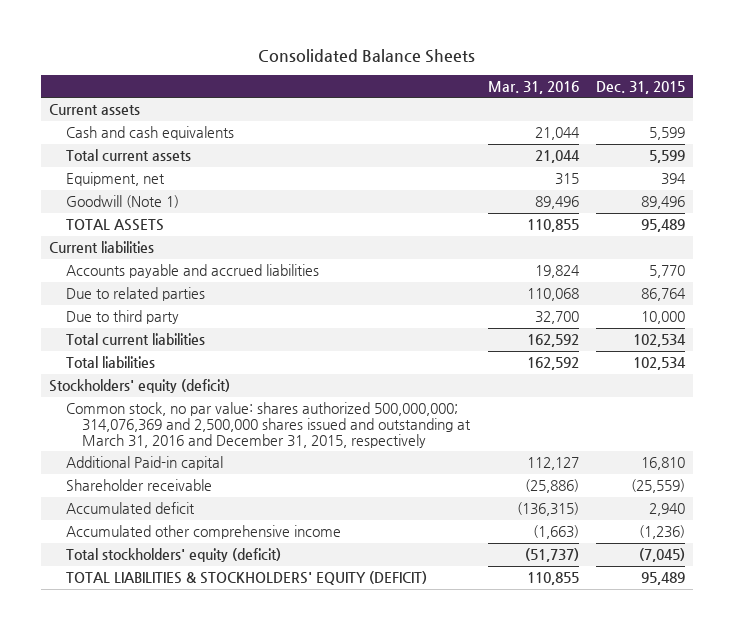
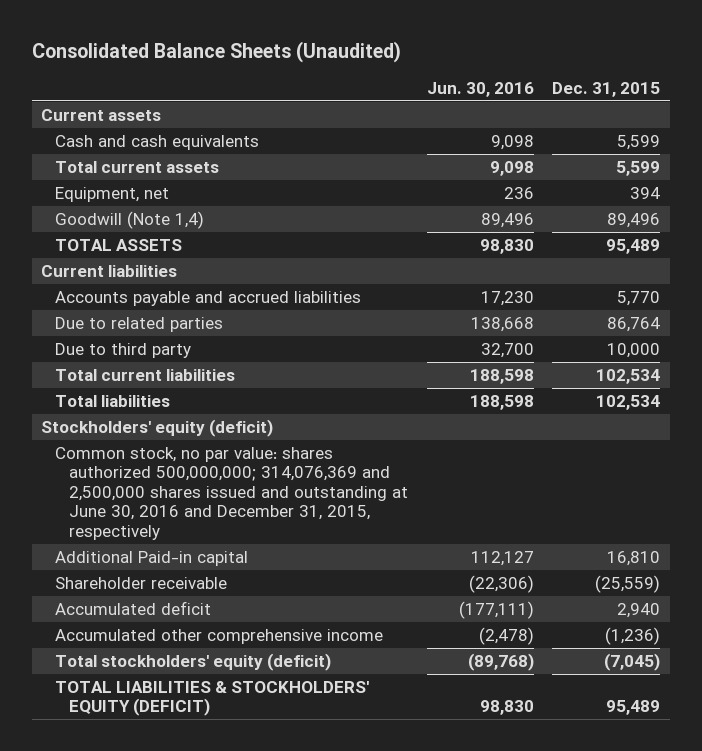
[258,49,476,64] Consolidated Balance Sheets -> [31,41,401,64] Consolidated Balance Sheets (Unaudited)
[487,80,579,94] Mar. 31, 2016 -> none
none -> [426,81,534,97] Jun. 30, 2016
[65,195,179,209] Goodwill (Note 1) -> [54,210,204,229] Goodwill (Note 1,4)
[65,402,472,448] Common stock, no par value: shares authorized 500,000,000; 314,076,369 and 2,500,000 shares issued and outstanding at March 31, 2016 and December 31, 2015, respectively -> [54,446,408,540] Common stock, no par value: shares authorized 500,000,000; 314,076,369 and 2,500,000 shares issued and outstanding at June 30, 2016 and December 31, 2015, respectively

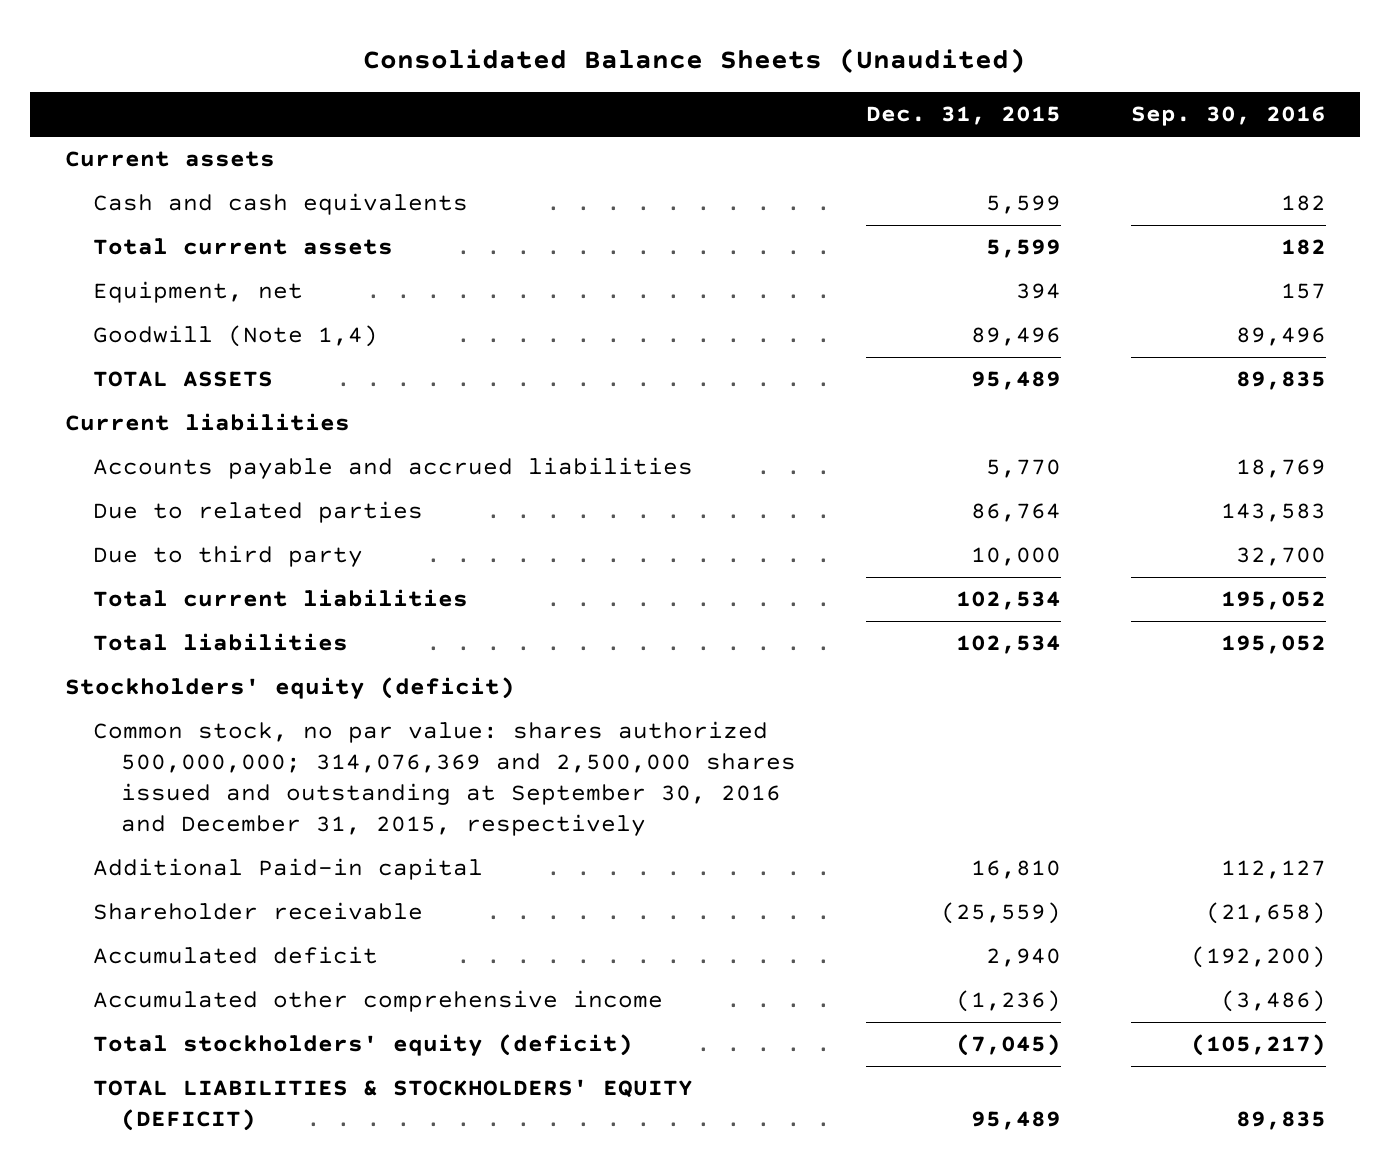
[426,81,534,97] Jun. 30, 2016 -> none
none -> [1130,106,1326,127] Sep. 30, 2016
[54,446,408,540] Common stock, no par value: shares authorized 500,000,000; 314,076,369 and 2,500,000 shares issued and outstanding at June 30, 2016 and December 31, 2015, respectively -> [92,721,796,837] Common stock, no par value: shares authorized 500,000,000; 314,076,369 and 2,500,000 shares issued and outstanding at September 30, 2016 and December 31, 2015, respectively

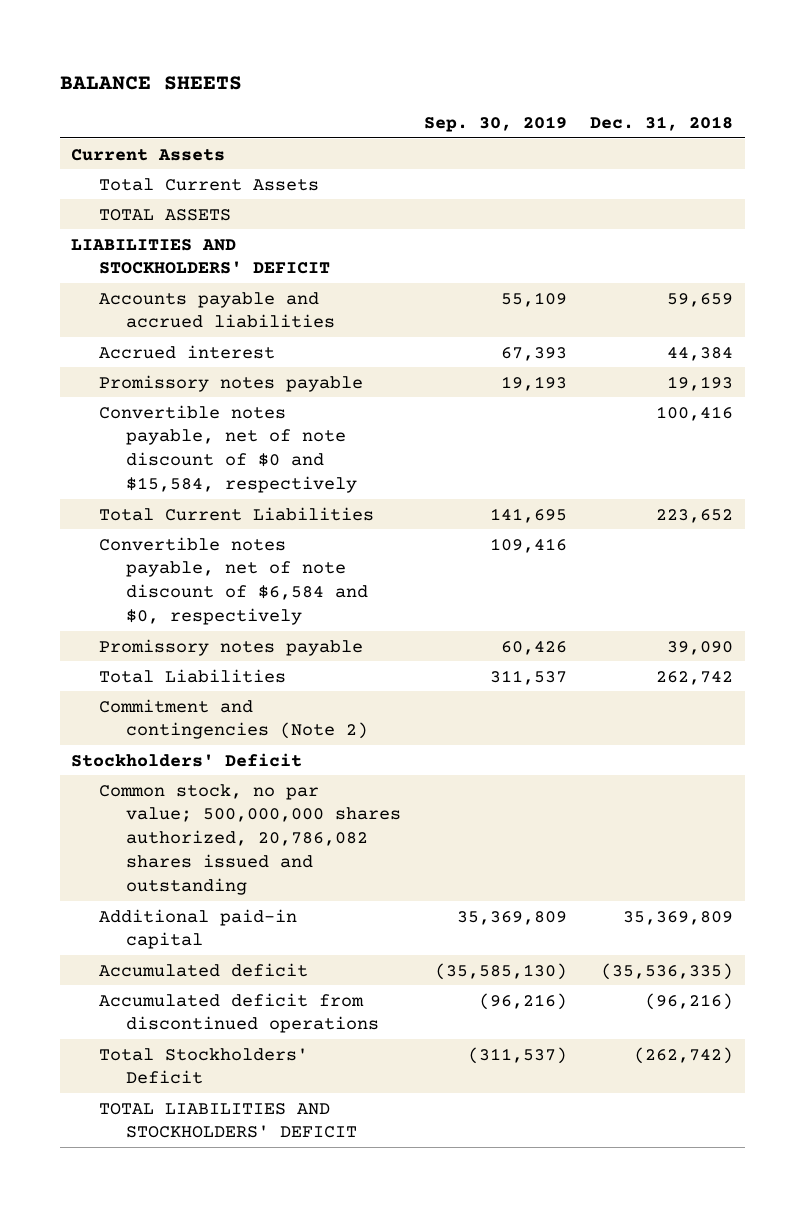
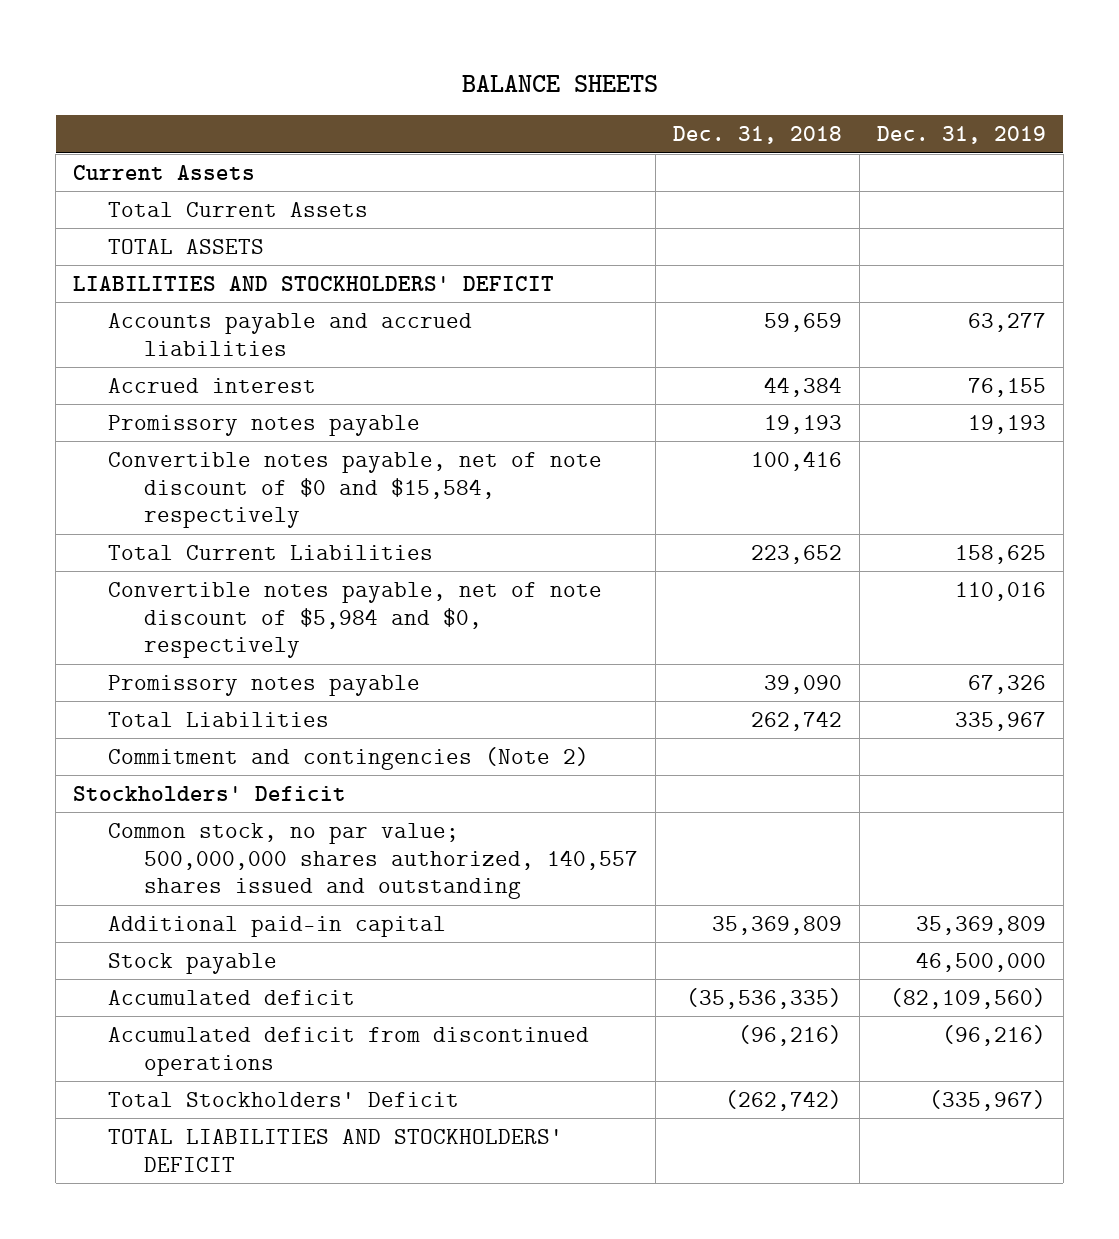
[424,115,568,132] Sep. 30, 2019 -> none
none -> [876,126,1046,145] Dec. 31, 2019
[98,536,369,625] Convertible notes payable, net of note discount of $6,584 and $0, respectively -> [108,581,603,659] Convertible notes payable, net of note discount of $5,984 and $0, respectively
[98,783,402,895] Common stock, no par value; 500,000,000 shares authorized, 20,786,082 shares issued and outstanding -> [108,822,638,900] Common stock, no par value; 500,000,000 shares authorized, 140,557 shares issued and outstanding
none -> [108,952,278,974] Stock payable

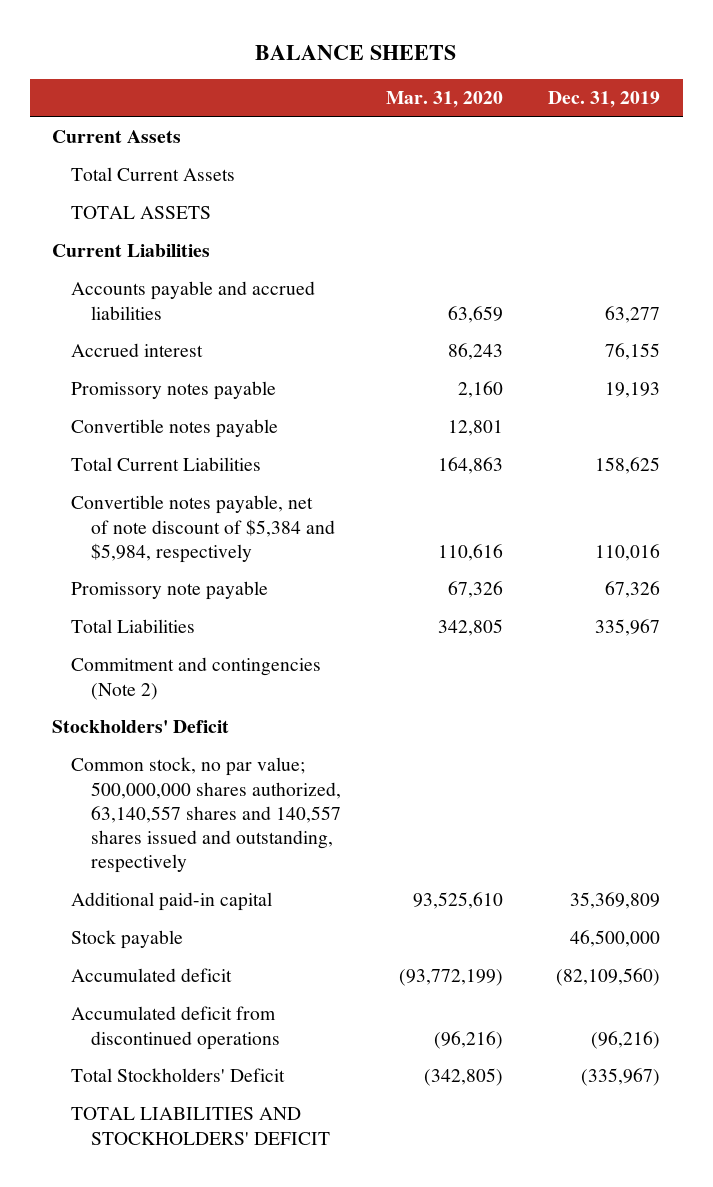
[672,126,842,145] Dec. 31, 2018 -> none
none -> [385,91,503,109] Mar. 31, 2020
[73,275,555,291] LIABILITIES AND STOCKHOLDERS' DEFICIT -> none
none -> [52,244,211,258] Current Liabilities
[108,451,603,529] Convertible notes payable, net of note discount of $0 and $15,584, respectively -> none
none -> [71,419,279,439] Convertible notes payable
[108,581,603,659] Convertible notes payable, net of note discount of $5,984 and $0, respectively -> [71,495,335,563] Convertible notes payable, net of note discount of $5,384 and $5,984, respectively
[108,674,421,696] Promissory notes payable -> [71,581,269,601] Promissory note payable
[108,822,638,900] Common stock, no par value; 500,000,000 shares authorized, 140,557 shares issued and outstanding -> [71,757,341,874] Common stock, no par value; 500,000,000 shares authorized, 63,140,557 shares and 140,557 shares issued and outstanding, respectively

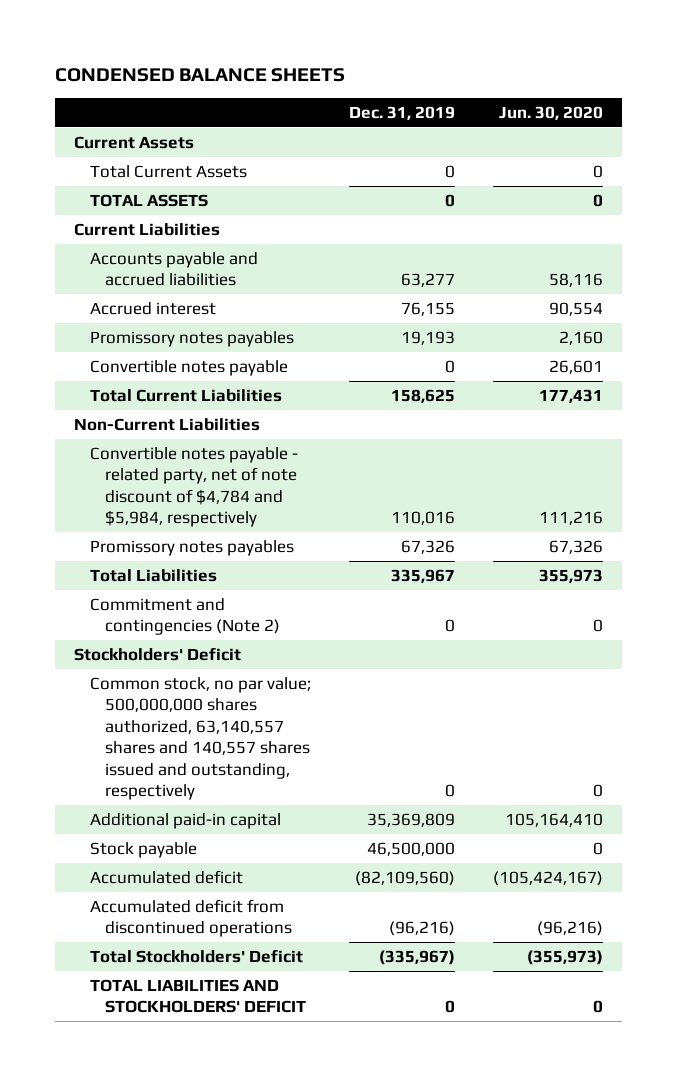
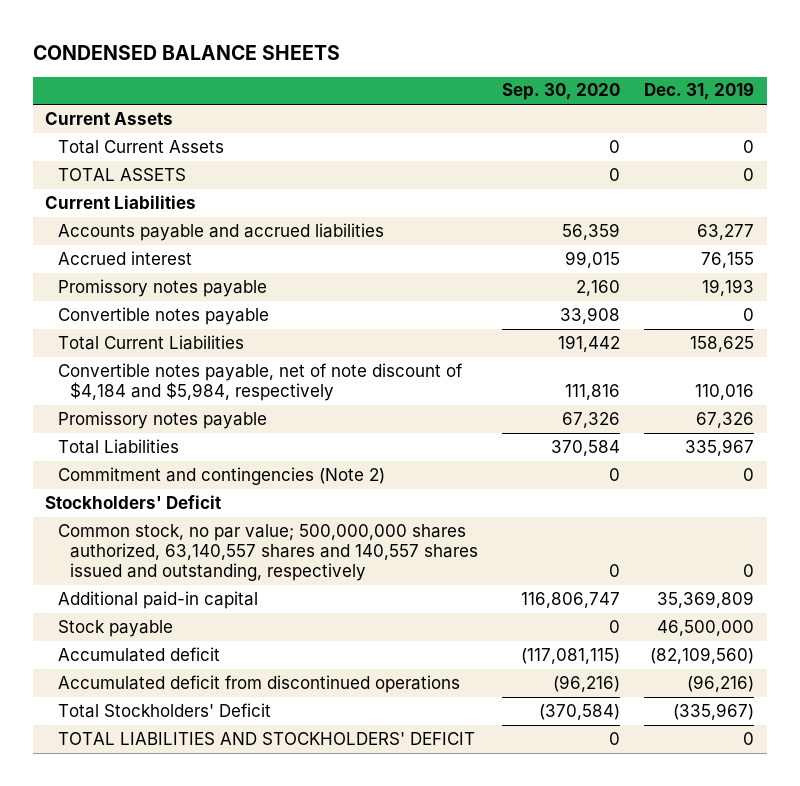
[499,105,604,120] Jun. 30, 2020 -> none
none -> [502,83,621,101] Sep. 30, 2020
[89,330,294,347] Promissory notes payables -> [57,278,267,297] Promissory notes payable
[74,417,261,431] Non-Current Liabilities -> none
[89,446,298,528] Convertible notes payable - related party, net of note discount of $4,784 and $5,984, respectively -> [57,362,463,402] Convertible notes payable, net of note discount of $4,184 and $5,984, respectively
[89,539,294,556] Promissory notes payables -> [57,410,267,429] Promissory notes payable

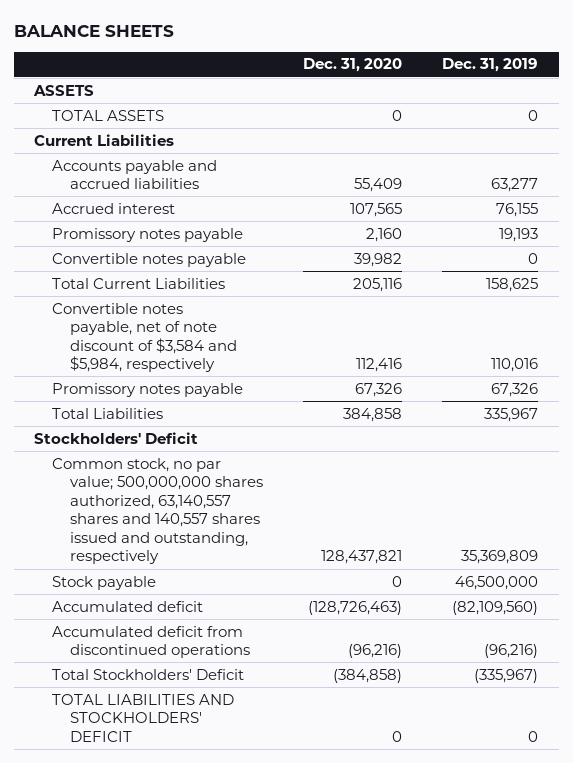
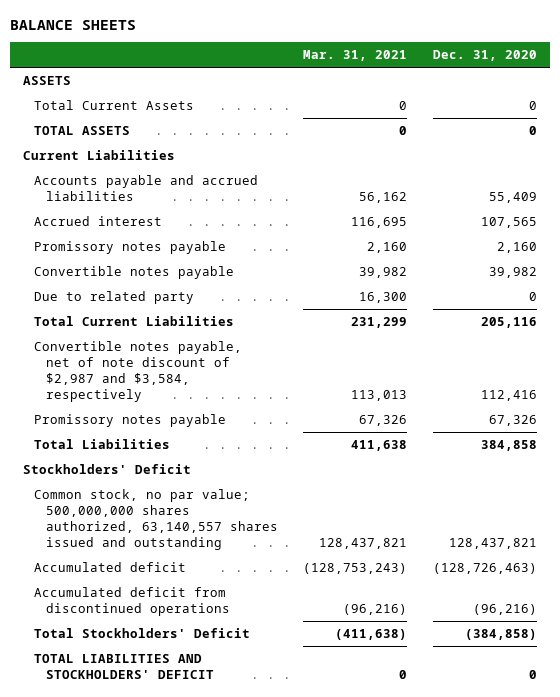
[442,58,539,73] Dec. 31, 2019 -> none
none -> [303,50,408,62] Mar. 31, 2021
none -> [34,100,195,111] Total Current Assets
none -> [34,291,195,305] Due to related party
[51,302,237,373] Convertible notes payable, net of note discount of $3,584 and $5,984, respectively -> [34,341,243,402] Convertible notes payable, net of note discount of $2,987 and $3,584, respectively
[51,575,156,590] Stock payable -> none
[51,457,263,565] Common stock, no par value; 500,000,000 shares authorized, 63,140,557 shares and 140,557 shares issued and outstanding, respectively -> [34,489,278,550] Common stock, no par value; 500,000,000 shares authorized, 63,140,557 shares issued and outstanding

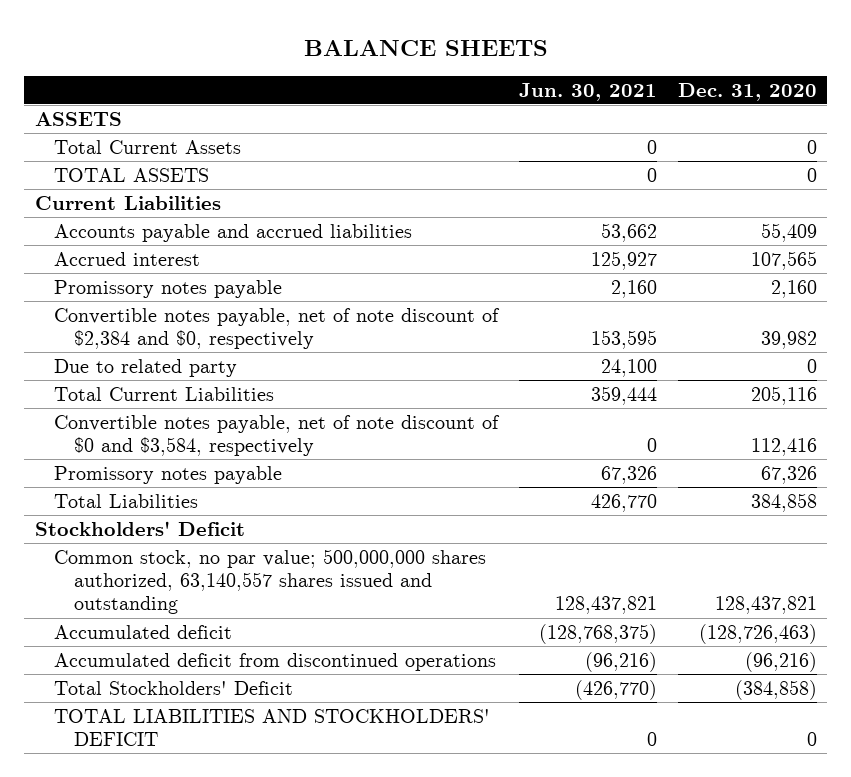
[303,50,408,62] Mar. 31, 2021 -> none
none -> [518,82,657,101] Jun. 30, 2021
[34,266,235,280] Convertible notes payable -> [54,307,501,350] Convertible notes payable, net of note discount of $2,384 and $0, respectively
[34,341,243,402] Convertible notes payable, net of note discount of $2,987 and $3,584, respectively -> [54,414,501,457] Convertible notes payable, net of note discount of $0 and $3,584, respectively

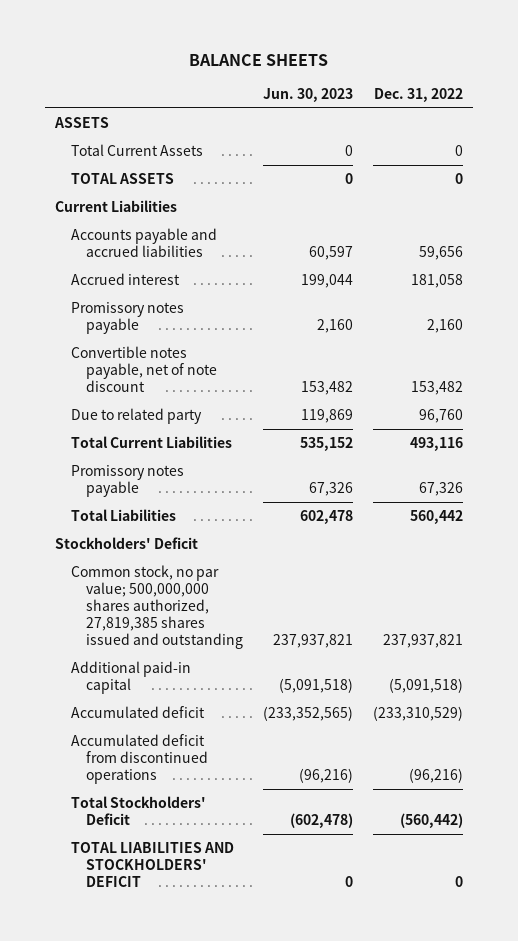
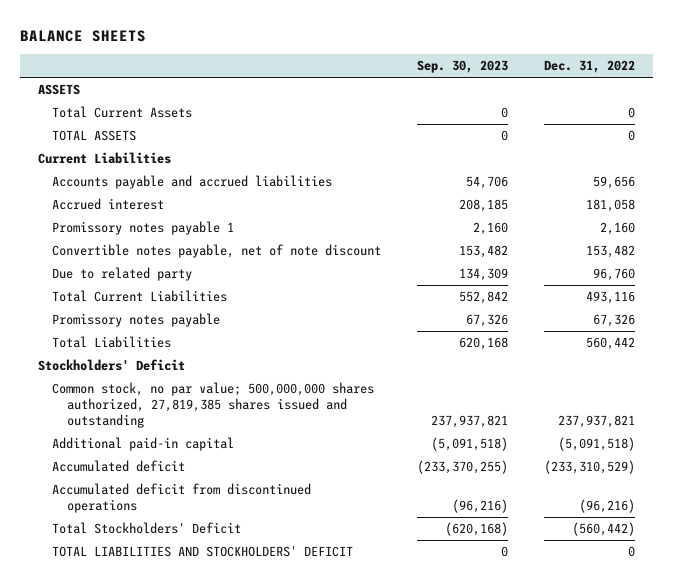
[263,87,354,102] Jun. 30, 2023 -> none
none -> [417,60,509,74] Sep. 30, 2023
[70,301,184,334] Promissory notes payable -> [52,221,235,236] Promissory notes payable 1

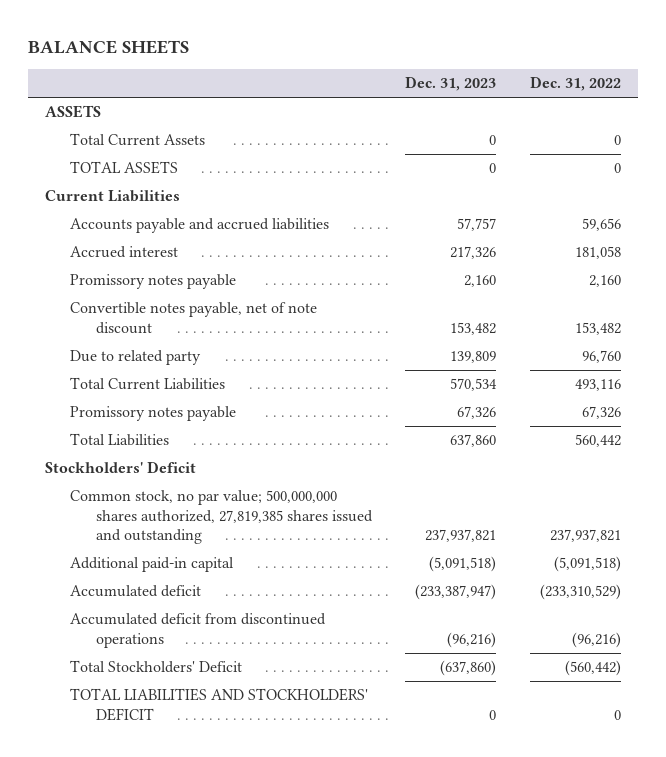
[417,60,509,74] Sep. 30, 2023 -> none
none -> [405,76,497,92] Dec. 31, 2023
[52,221,235,236] Promissory notes payable 1 -> [70,274,237,290] Promissory notes payable

